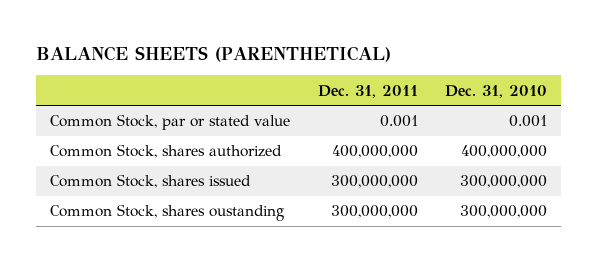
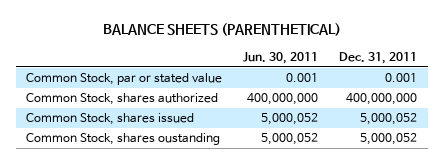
[445,84,548,98] Dec. 31, 2010 -> none
none -> [243,51,319,64] Jun. 30, 2011
[330,175,418,189] 300,000,000 -> [360,113,418,126] 5,000,052
[330,205,418,219] 300,000,000 -> [360,133,418,146] 5,000,052

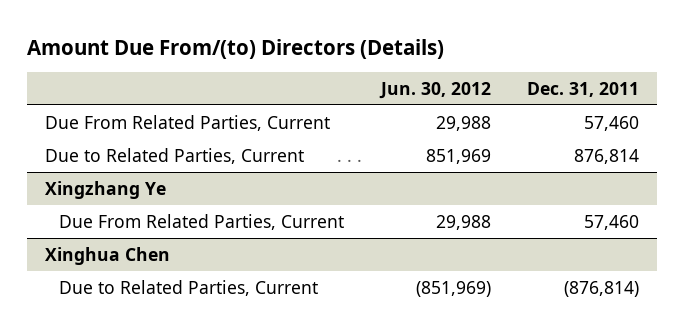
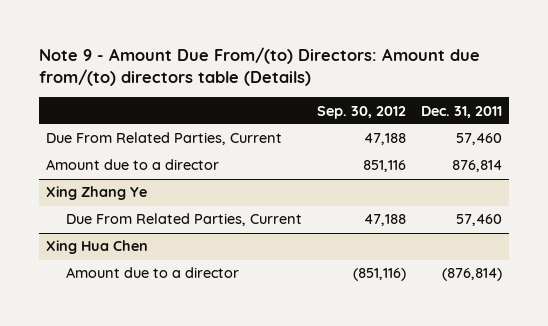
[27,38,445,59] Amount Due From/(to) Directors (Details) -> [38,46,480,87] Note 9 - Amount Due From/(to) Directors: Amount due from/(to) directors table (Details)
[378,81,491,99] Jun. 30, 2012 -> none
none -> [316,105,406,119] Sep. 30, 2012
[45,180,167,199] Xingzhang Ye -> none
[45,147,305,164] Due to Related Parties, Current -> [45,159,219,171] Amount due to a director
none -> [45,186,147,201] Xing Zhang Ye
[45,246,171,265] Xinghua Chen -> none
none -> [45,240,148,255] Xing Hua Chen
[59,279,319,296] Due to Related Parties, Current -> [65,267,239,279] Amount due to a director

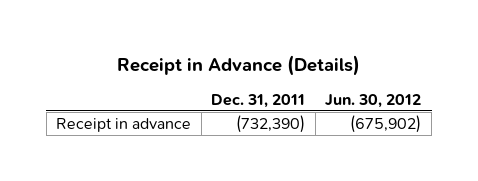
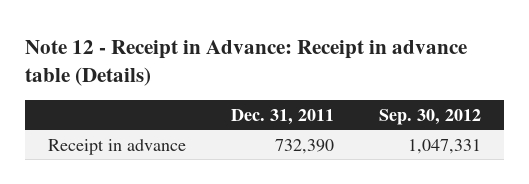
[116,55,360,77] Receipt in Advance (Details) -> [25,39,468,86] Note 12 - Receipt in Advance: Receipt in advance table (Details)
[325,93,422,108] Jun. 30, 2012 -> none
none -> [379,108,482,125] Sep. 30, 2012
[236,115,306,134] (732,390) -> [275,138,335,154] 732,390

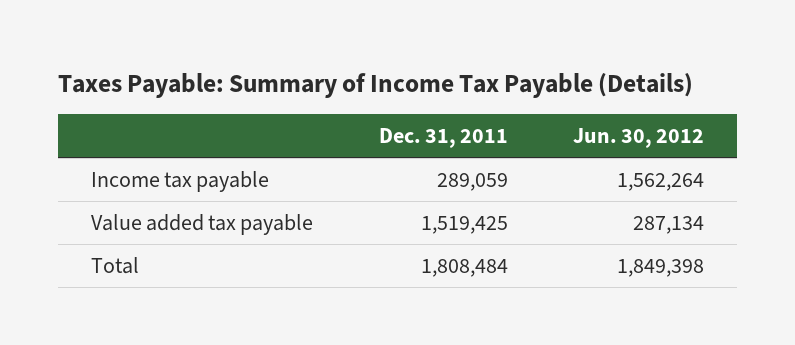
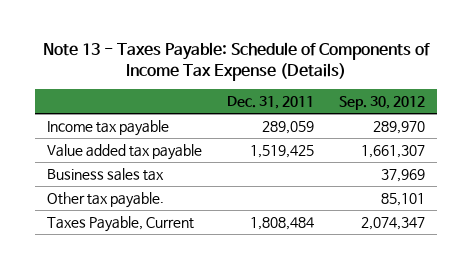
[58,73,694,99] Taxes Payable: Summary of Income Tax Payable (Details) -> [42,42,430,81] Note 13 - Taxes Payable: Schedule of Components of Income Tax Expense (Details)
[573,128,705,149] Jun. 30, 2012 -> none
none -> [338,96,425,111] Sep. 30, 2012
none -> [47,167,165,181] Business sales tax
none -> [47,191,165,208] Other tax payable.
[91,256,140,274] Total -> [47,215,195,232] Taxes Payable, Current

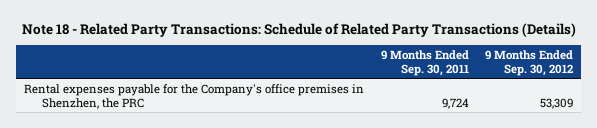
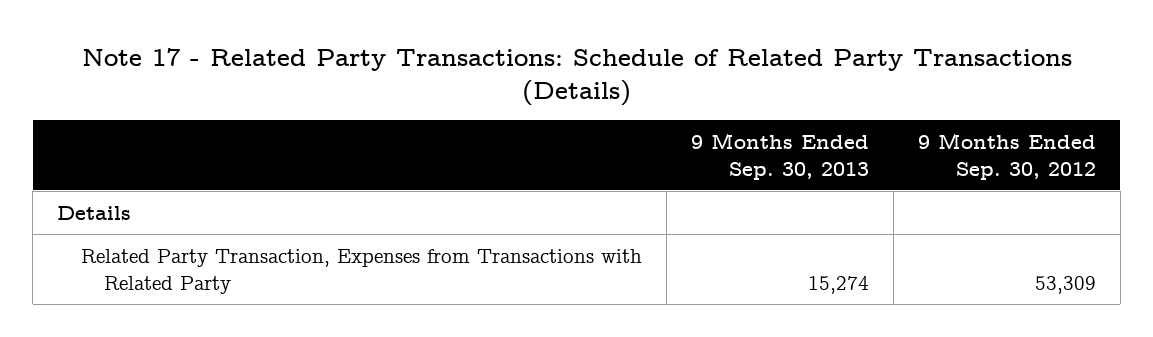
[21,22,576,37] Note 18 - Related Party Transactions: Schedule of Related Party Transactions (Details) -> [81,47,1072,106] Note 17 - Related Party Transactions: Schedule of Related Party Transactions (Details)
[380,50,469,76] 9 Months Ended Sep. 30, 2011 -> none
none -> [690,132,869,180] 9 Months Ended Sep. 30, 2013
none -> [57,205,132,220] Details
[24,83,365,109] Rental expenses payable for the Company's office premises in Shenzhen, the PRC -> [80,248,642,295] Related Party Transaction, Expenses from Transactions with Related Party

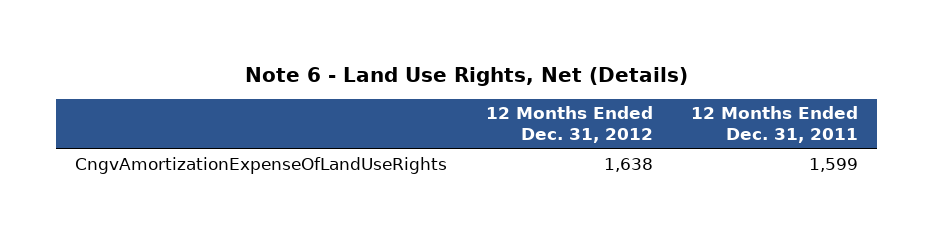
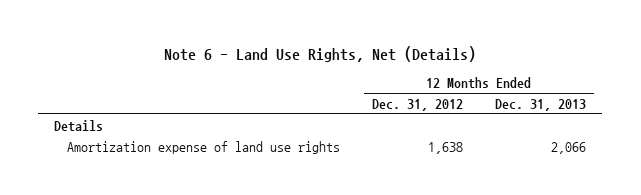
[690,106,858,143] 12 Months Ended Dec. 31, 2011 -> none
none -> [495,98,587,111] Dec. 31, 2013
none -> [54,119,104,132] Details
[75,156,448,174] CngvAmortizationExpenseOfLandUseRights -> [66,140,340,154] Amortization expense of land use rights

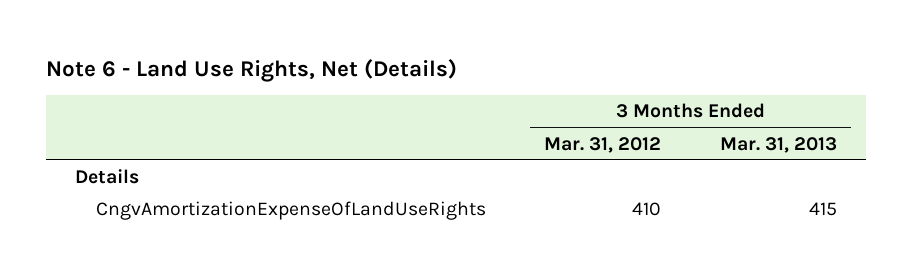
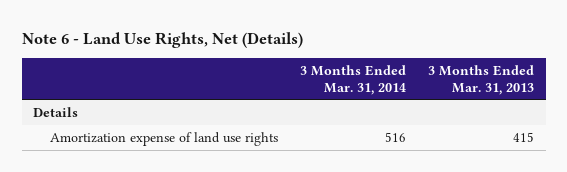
[544,136,662,153] Mar. 31, 2012 -> none
none -> [300,64,407,95] 3 Months Ended Mar. 31, 2014
[96,201,487,221] CngvAmortizationExpenseOfLandUseRights -> [49,131,278,146] Amortization expense of land use rights

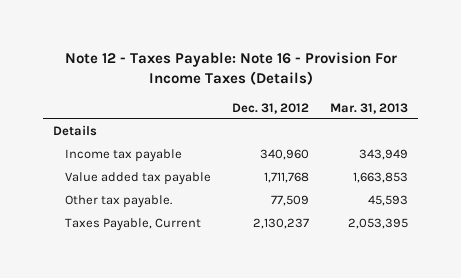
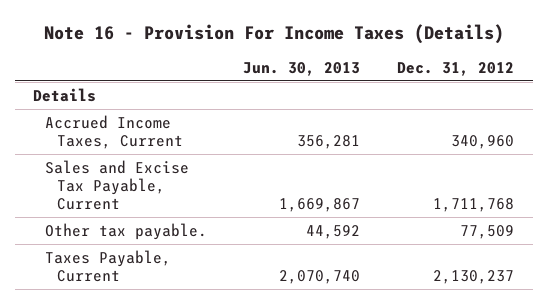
[64,52,397,86] Note 12 - Taxes Payable: Note 16 - Provision For Income Taxes (Details) -> [43,23,504,44] Note 16 - Provision For Income Taxes (Details)
[329,102,408,114] Mar. 31, 2013 -> none
none -> [243,61,361,76] Jun. 30, 2013
[65,149,183,163] Income tax payable -> [44,114,183,149] Accrued Income Taxes, Current
[65,172,212,186] Value added tax payable -> [44,159,189,210] Sales and Excise Tax Payable, Current

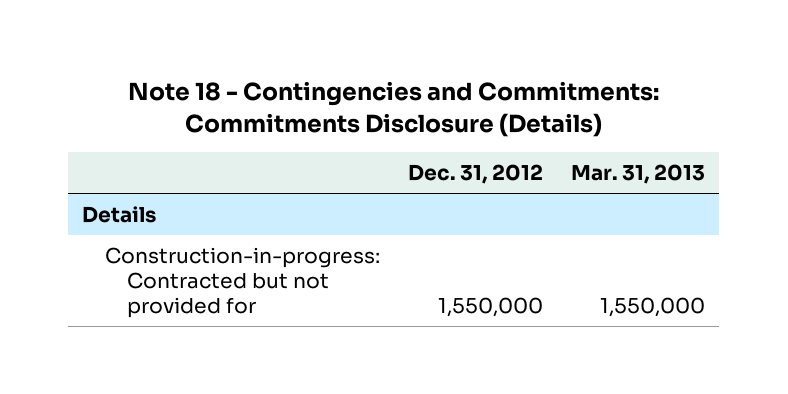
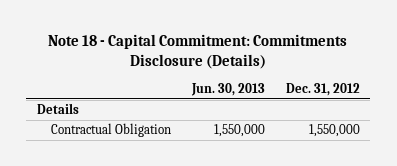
[127,81,659,137] Note 18 - Contingencies and Commitments: Commitments Disclosure (Details) -> [48,33,348,69] Note 18 - Capital Commitment: Commitments Disclosure (Details)
[571,164,706,185] Mar. 31, 2013 -> none
none -> [191,82,266,96] Jun. 30, 2013
[104,246,380,319] Construction-in-progress: Contracted but not provided for -> [51,123,172,138] Contractual Obligation

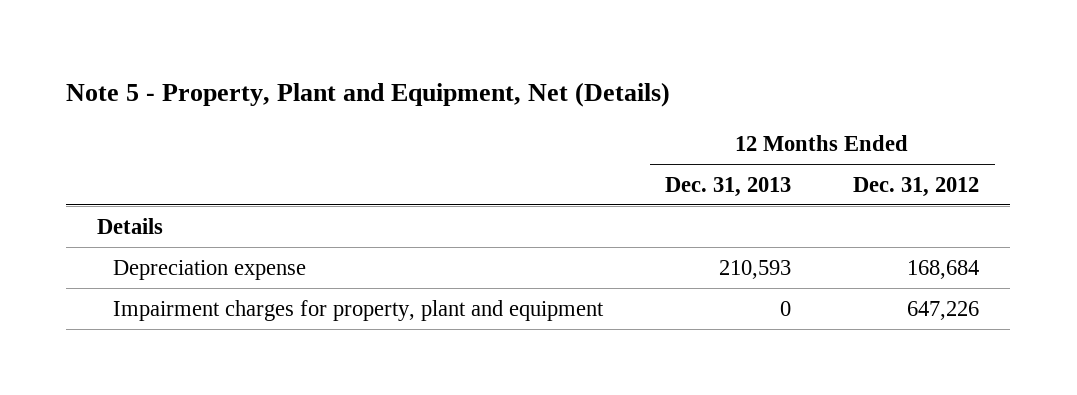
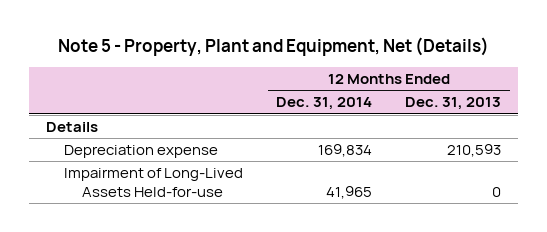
[853,176,980,197] Dec. 31, 2012 -> none
none -> [276,97,373,111] Dec. 31, 2014
[113,299,605,321] Impairment charges for property, plant and equipment -> [63,168,243,198] Impairment of Long-Lived Assets Held-for-use

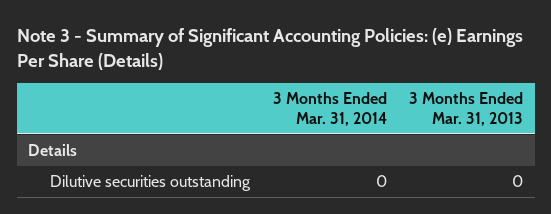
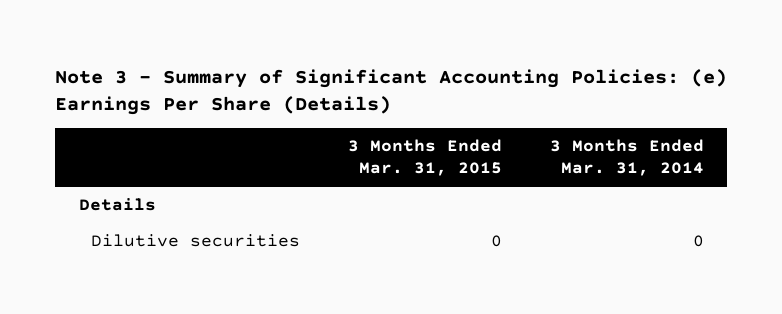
[409,92,524,126] 3 Months Ended Mar. 31, 2013 -> none
none -> [347,139,502,177] 3 Months Ended Mar. 31, 2015
[50,175,252,192] Dilutive securities outstanding -> [91,234,301,248] Dilutive securities

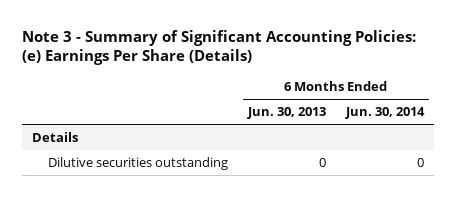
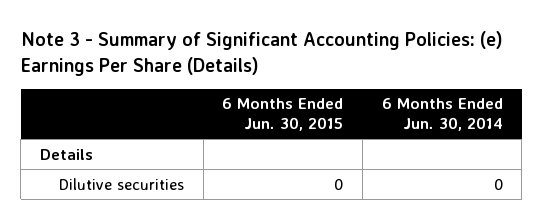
[247,107,327,120] Jun. 30, 2013 -> none
none -> [222,98,344,131] 6 Months Ended Jun. 30, 2015
[47,156,228,170] Dilutive securities outstanding -> [59,177,185,190] Dilutive securities

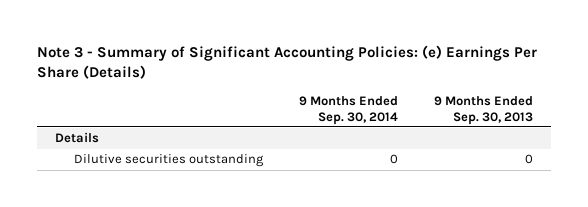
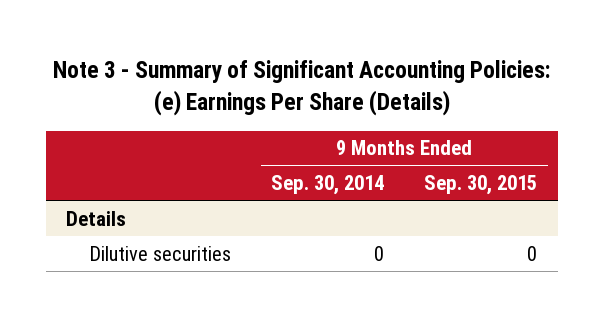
[434,95,534,125] 9 Months Ended Sep. 30, 2013 -> none
none -> [424,175,538,196] Sep. 30, 2015
[73,154,264,168] Dilutive securities outstanding -> [89,245,232,261] Dilutive securities

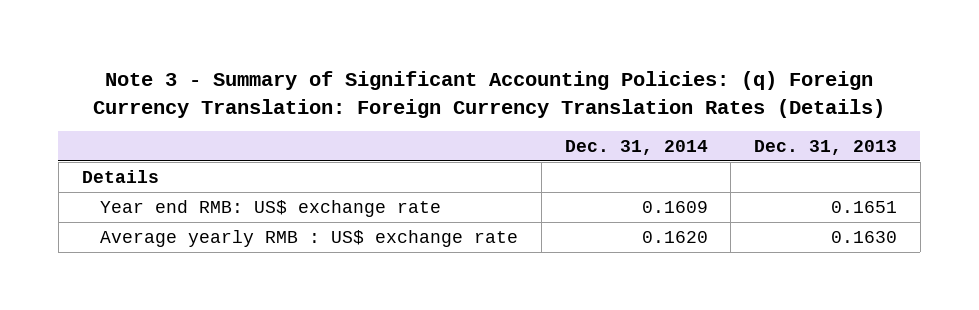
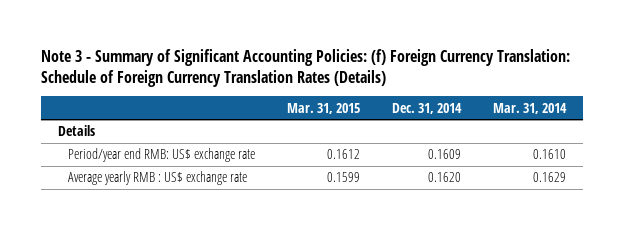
[93,70,886,118] Note 3 - Summary of Significant Accounting Policies: (q) Foreign Currency Translation: Foreign Currency Translation Rates (Details) -> [41,49,571,88] Note 3 - Summary of Significant Accounting Policies: (f) Foreign Currency Translation: Schedule of Foreign Currency Translation Rates (Details)
[754,139,898,155] Dec. 31, 2013 -> none
none -> [286,102,360,114] Mar. 31, 2015
none -> [493,102,568,114] Mar. 31, 2014
[100,199,442,217] Year end RMB: US$ exchange rate -> [67,148,255,163] Period/year end RMB: US$ exchange rate

